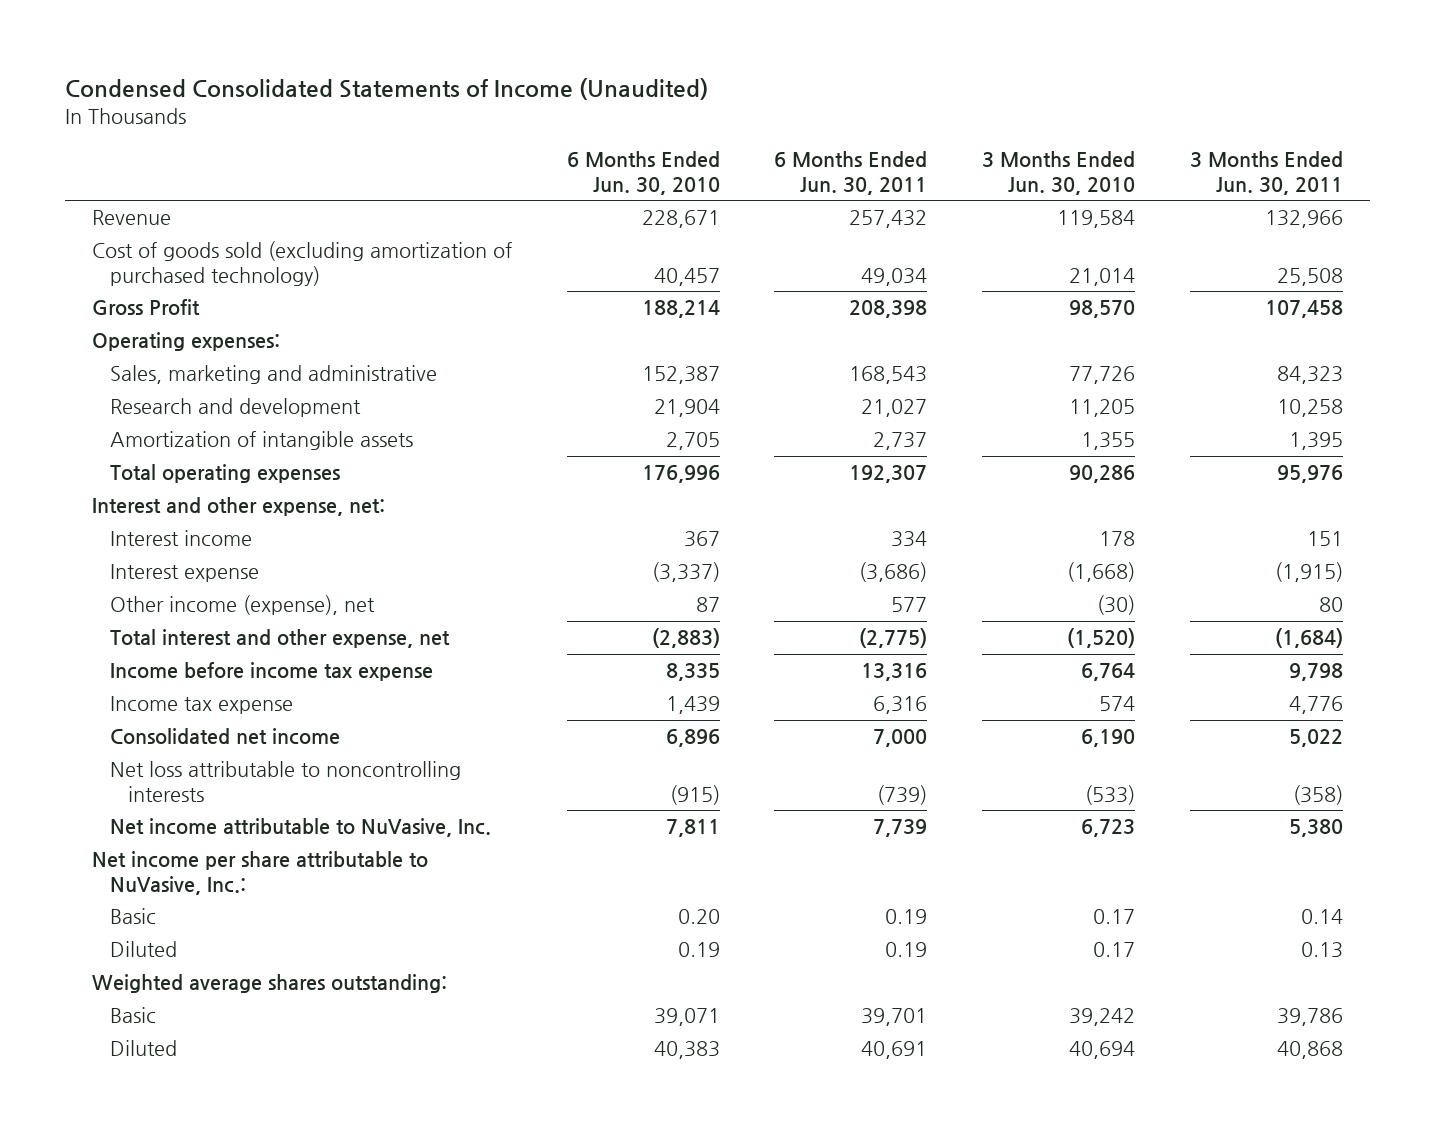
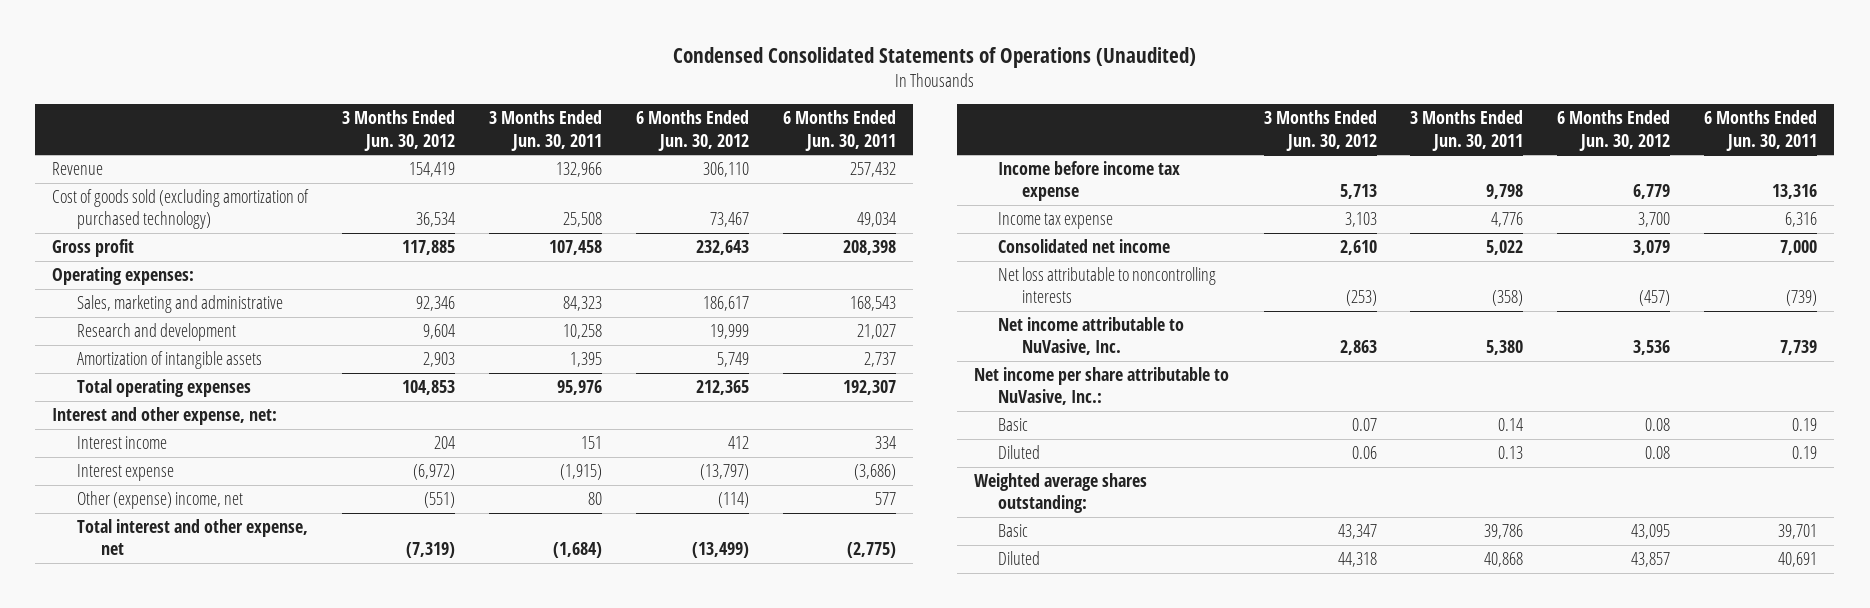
[64,77,708,100] Condensed Consolidated Statements of Income (Unaudited) -> [672,46,1196,68] Condensed Consolidated Statements of Operations (Unaudited)
[566,151,720,195] 6 Months Ended Jun. 30, 2010 -> none
[982,151,1136,195] 3 Months Ended Jun. 30, 2010 -> none
none -> [342,110,456,151] 3 Months Ended Jun. 30, 2012
none -> [635,110,749,151] 6 Months Ended Jun. 30, 2012
[91,299,200,316] Gross Profit -> [52,239,135,258] Gross profit
[110,595,376,616] Other income (expense), net -> [76,491,243,510] Other (expense) income, net

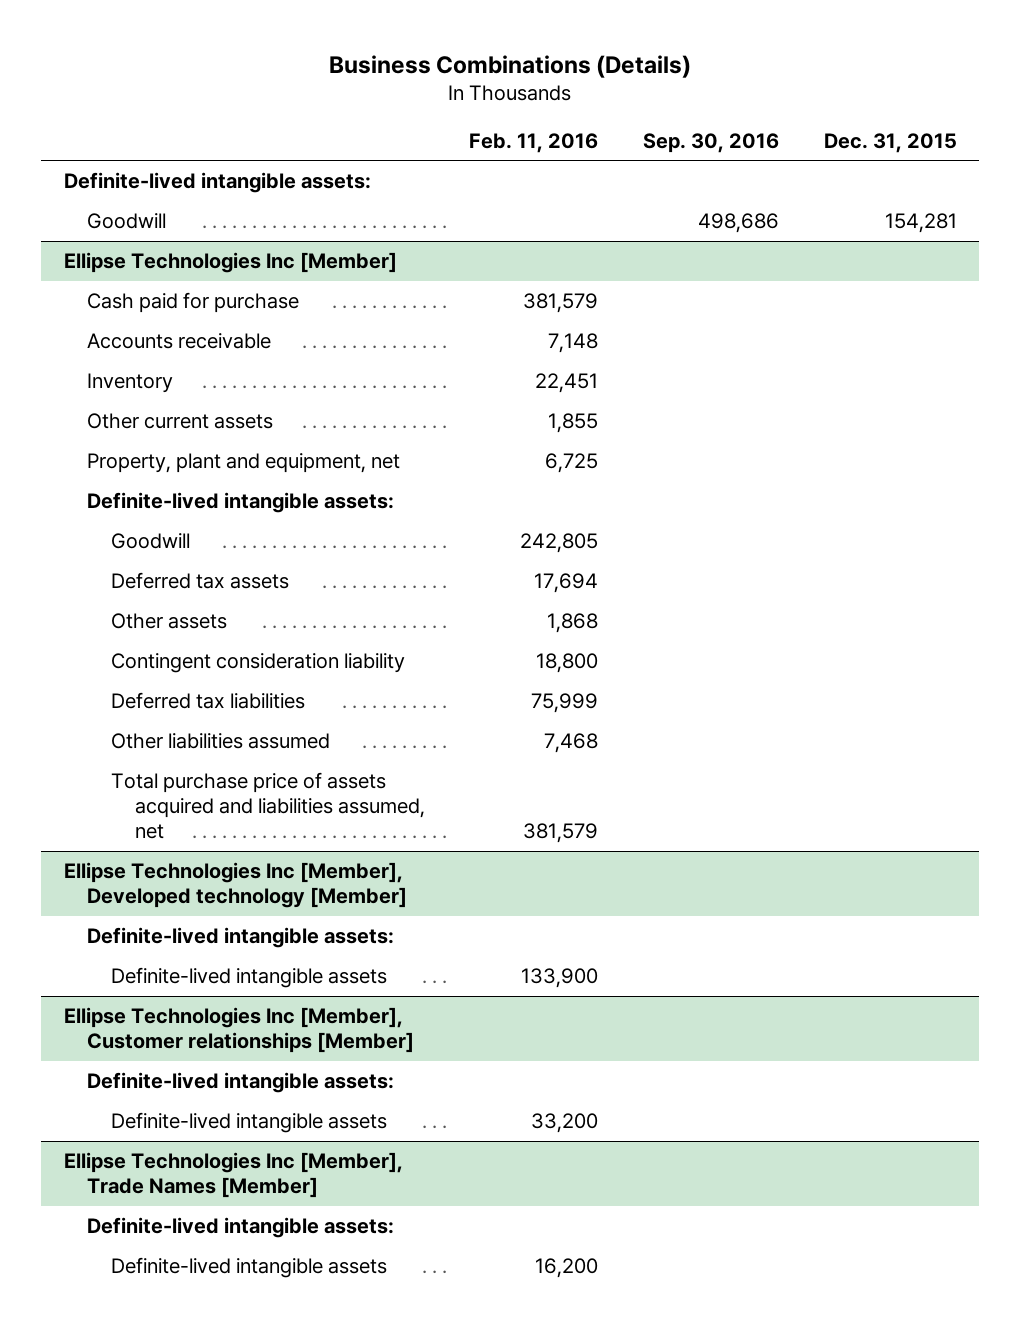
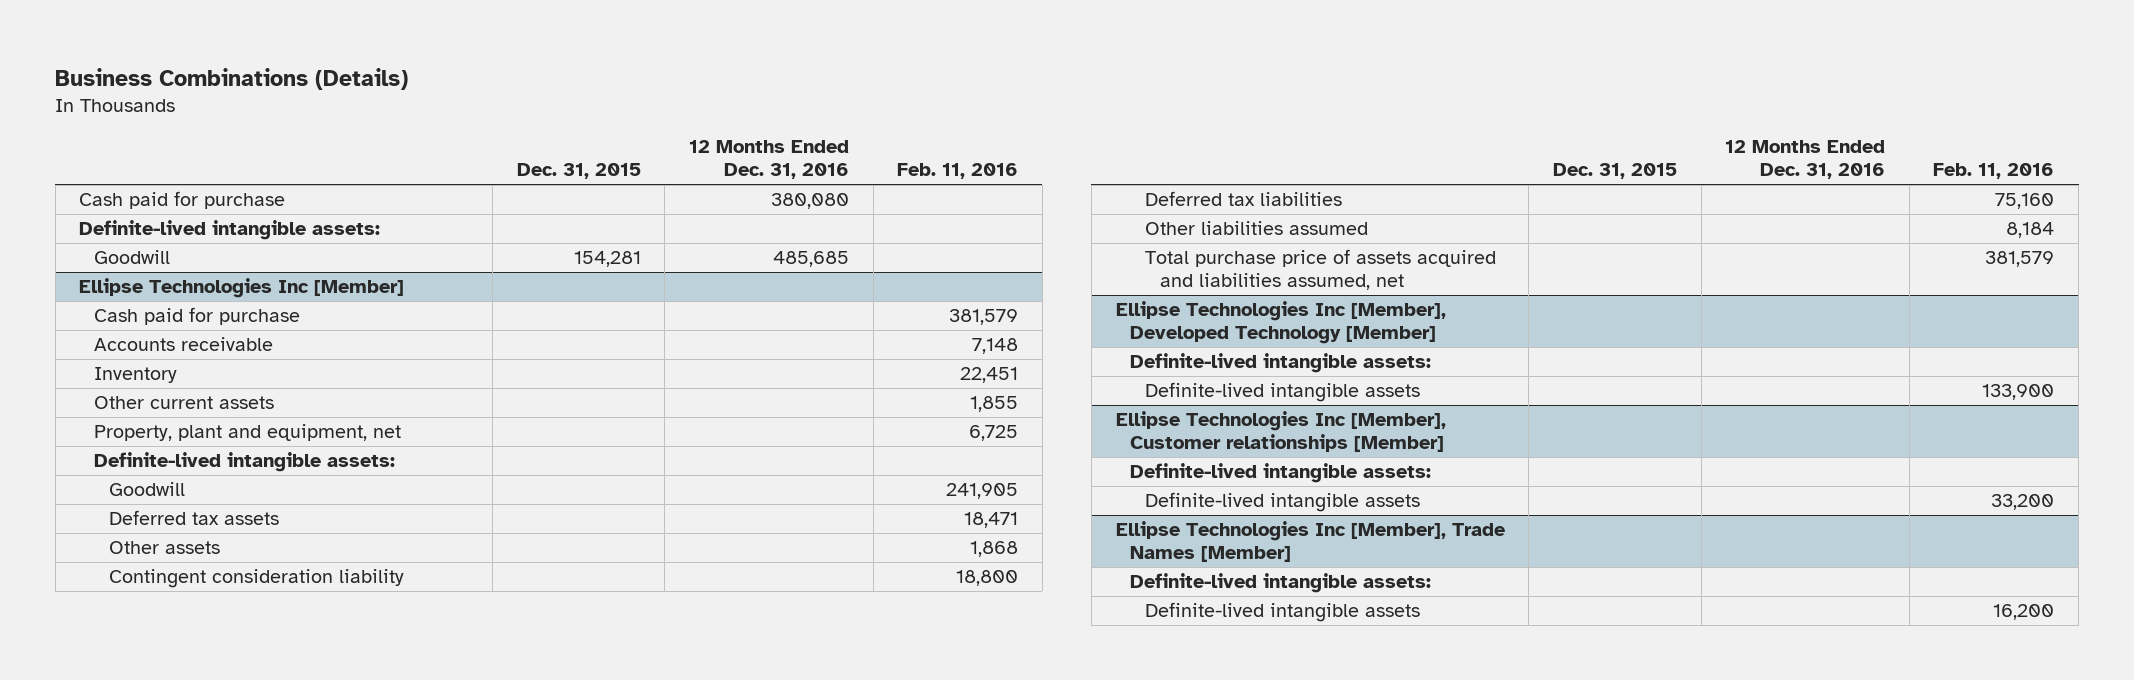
[642,132,779,153] Sep. 30, 2016 -> none
none -> [688,139,849,180] 12 Months Ended Dec. 31, 2016
none -> [79,190,286,209] Cash paid for purchase
[520,533,599,554] 242,805 -> [946,482,1019,499] 241,905
[534,573,599,594] 17,694 -> [964,511,1019,528] 18,471
[531,693,599,714] 75,999 -> [1995,192,2055,209] 75,160
[544,733,599,754] 7,468 -> [2006,221,2055,238] 8,184
[63,862,408,908] Ellipse Technologies Inc [Member], Developed technology [Member] -> [1115,300,1446,345] Ellipse Technologies Inc [Member], Developed Technology [Member]

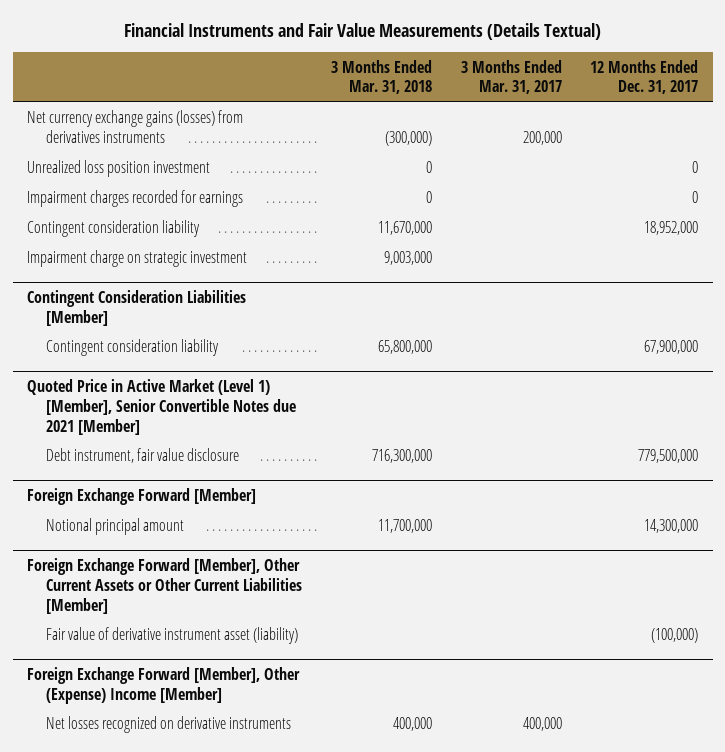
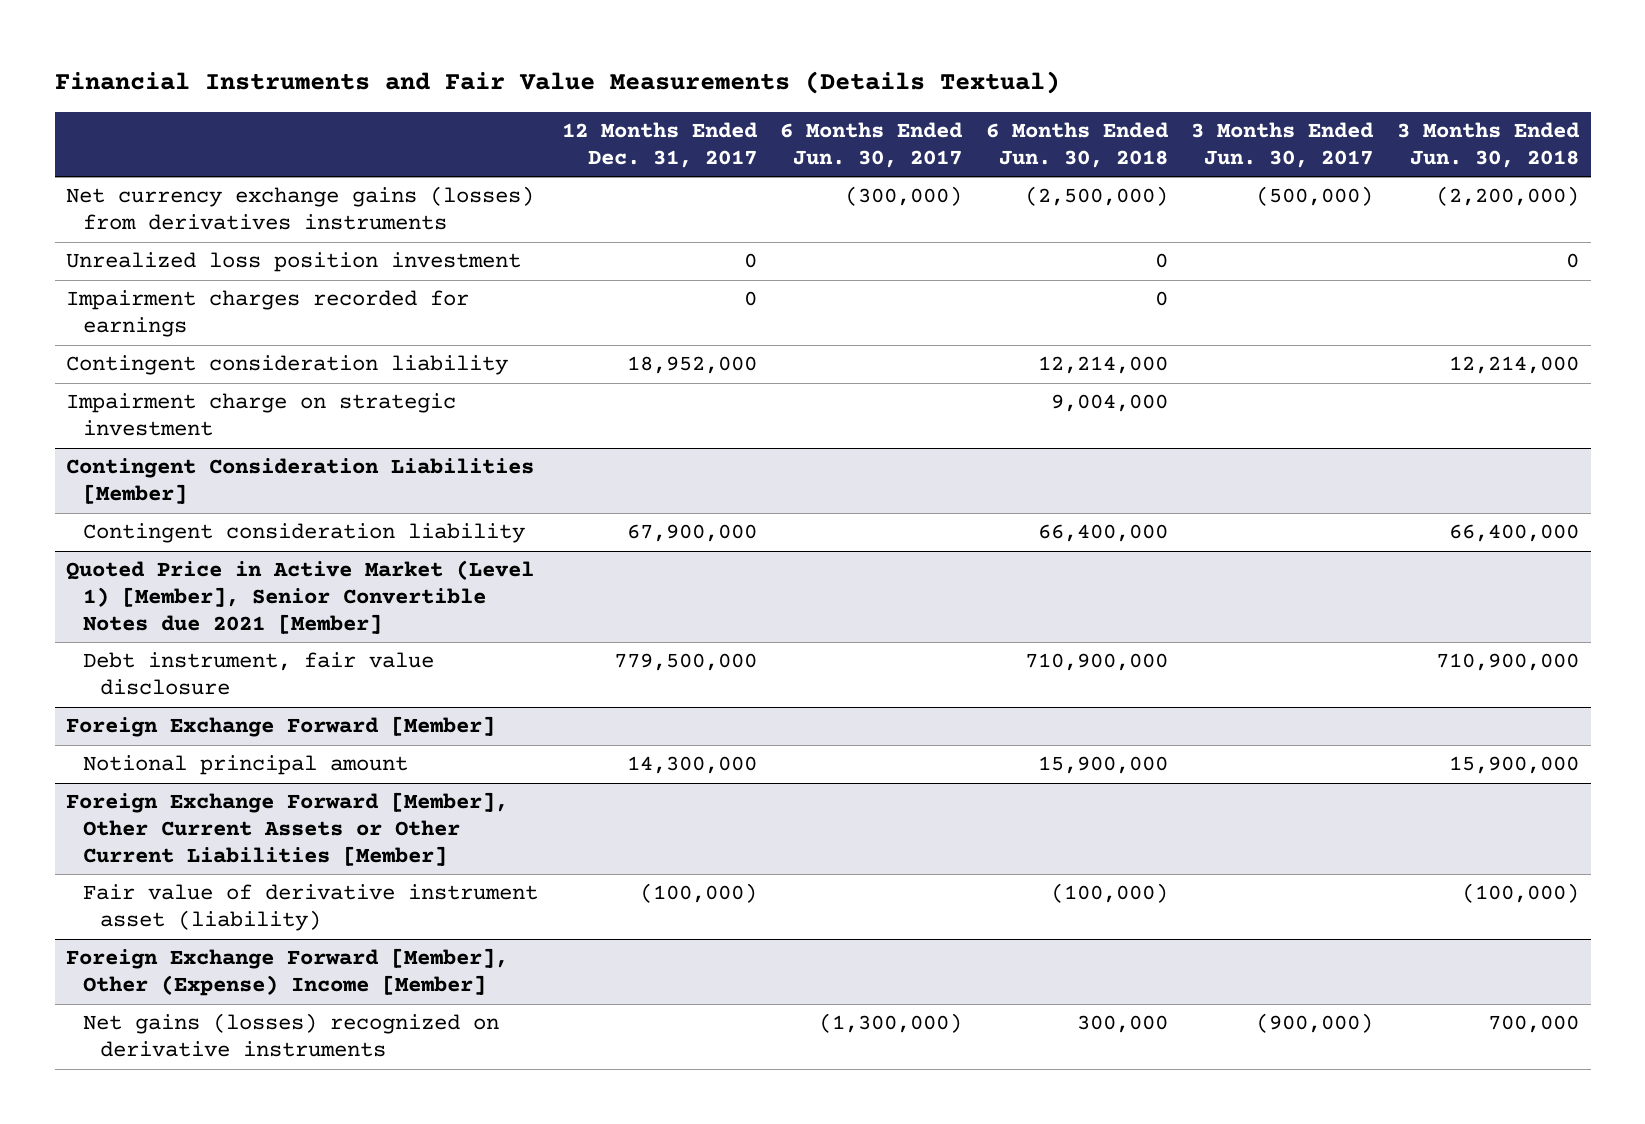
[330,59,432,95] 3 Months Ended Mar. 31, 2018 -> none
[460,59,562,95] 3 Months Ended Mar. 31, 2017 -> none
none -> [780,122,964,168] 6 Months Ended Jun. 30, 2017
none -> [985,122,1169,168] 6 Months Ended Jun. 30, 2018
none -> [1191,122,1375,168] 3 Months Ended Jun. 30, 2017
none -> [1397,122,1581,168] 3 Months Ended Jun. 30, 2018
[46,716,292,734] Net losses recognized on derivative instruments -> [82,1013,499,1058] Net gains (losses) recognized on derivative instruments

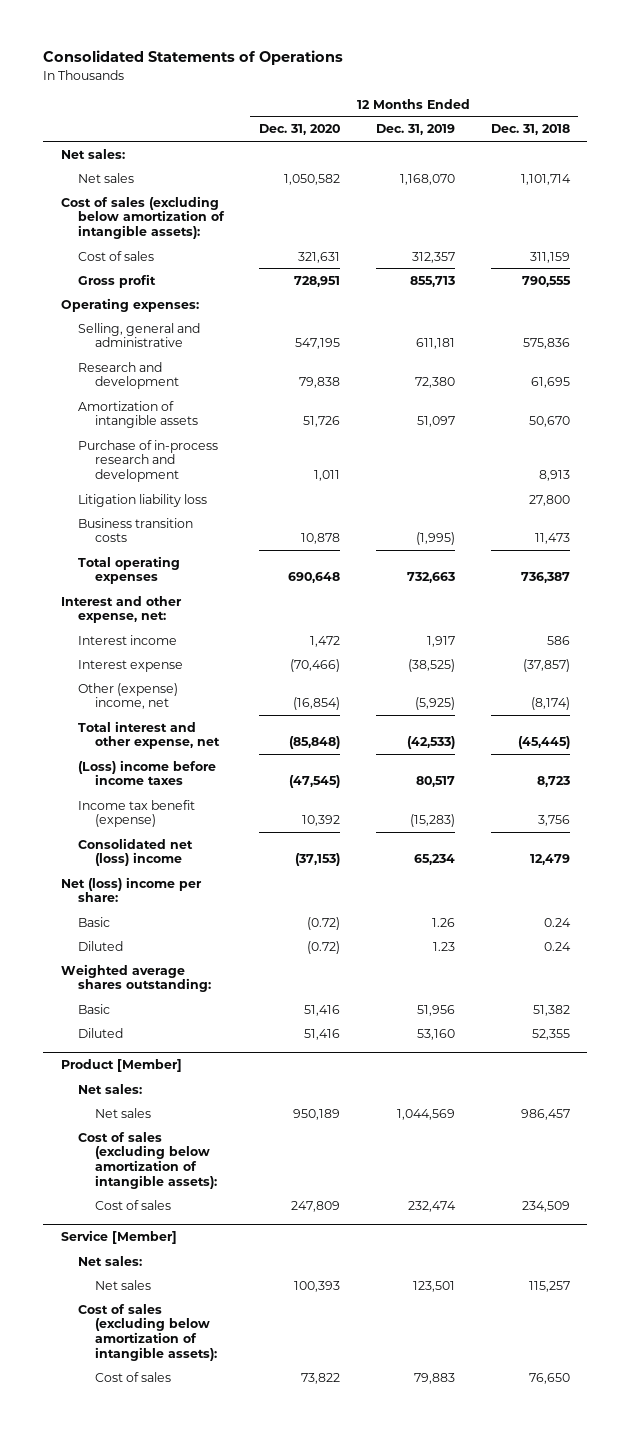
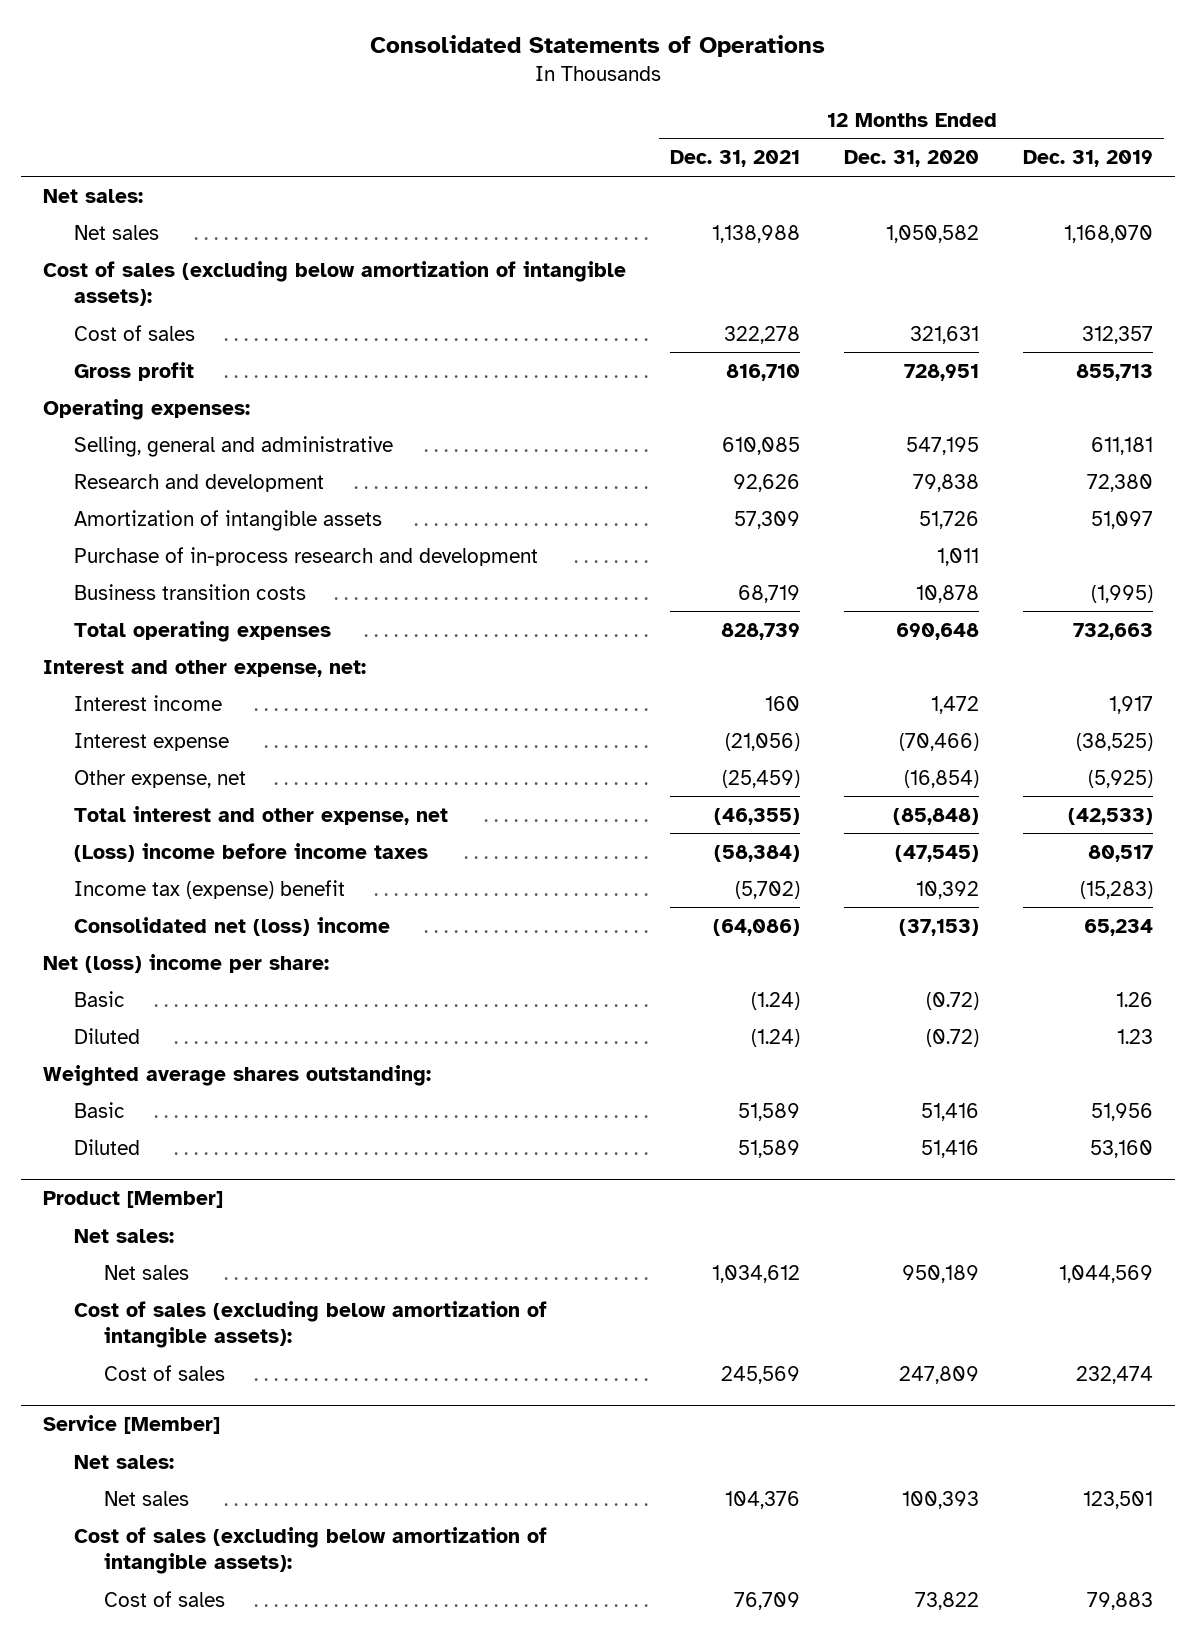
[490,124,570,136] Dec. 31, 2018 -> none
none -> [670,150,801,168] Dec. 31, 2021
[77,493,207,507] Litigation liability loss -> none
[77,682,178,710] Other (expense) income, net -> [73,769,246,788] Other expense, net
[77,799,195,828] Income tax benefit (expense) -> [73,879,345,899] Income tax (expense) benefit

